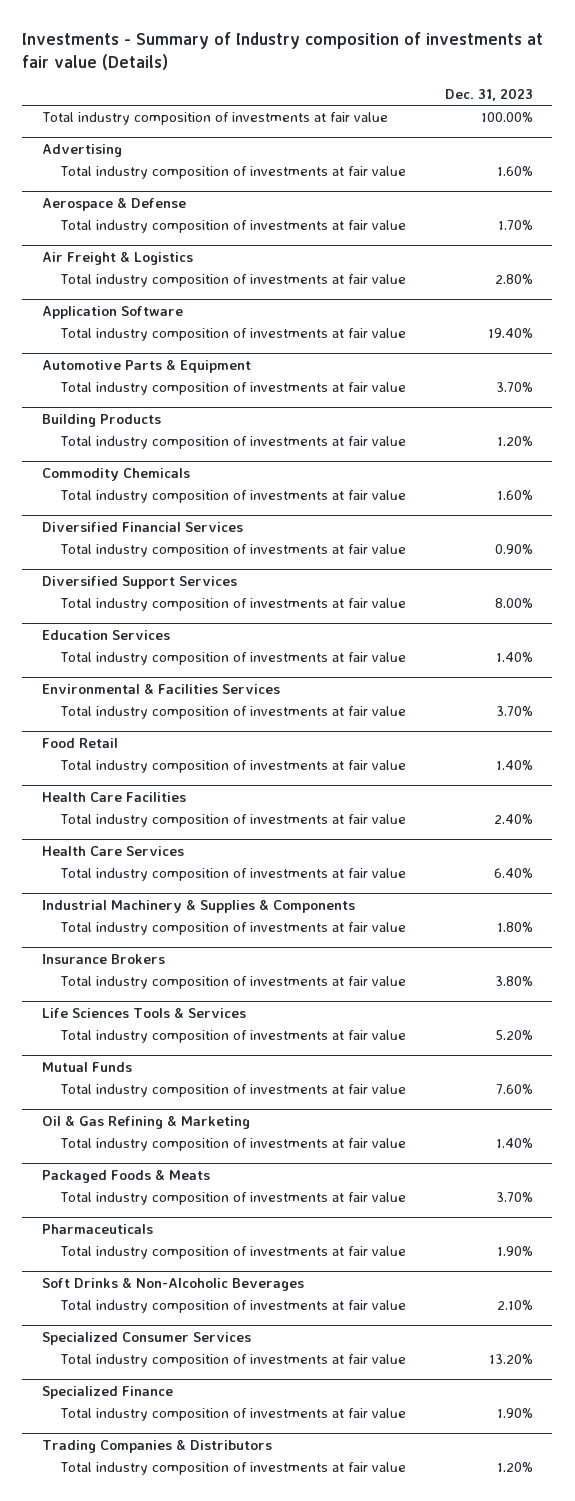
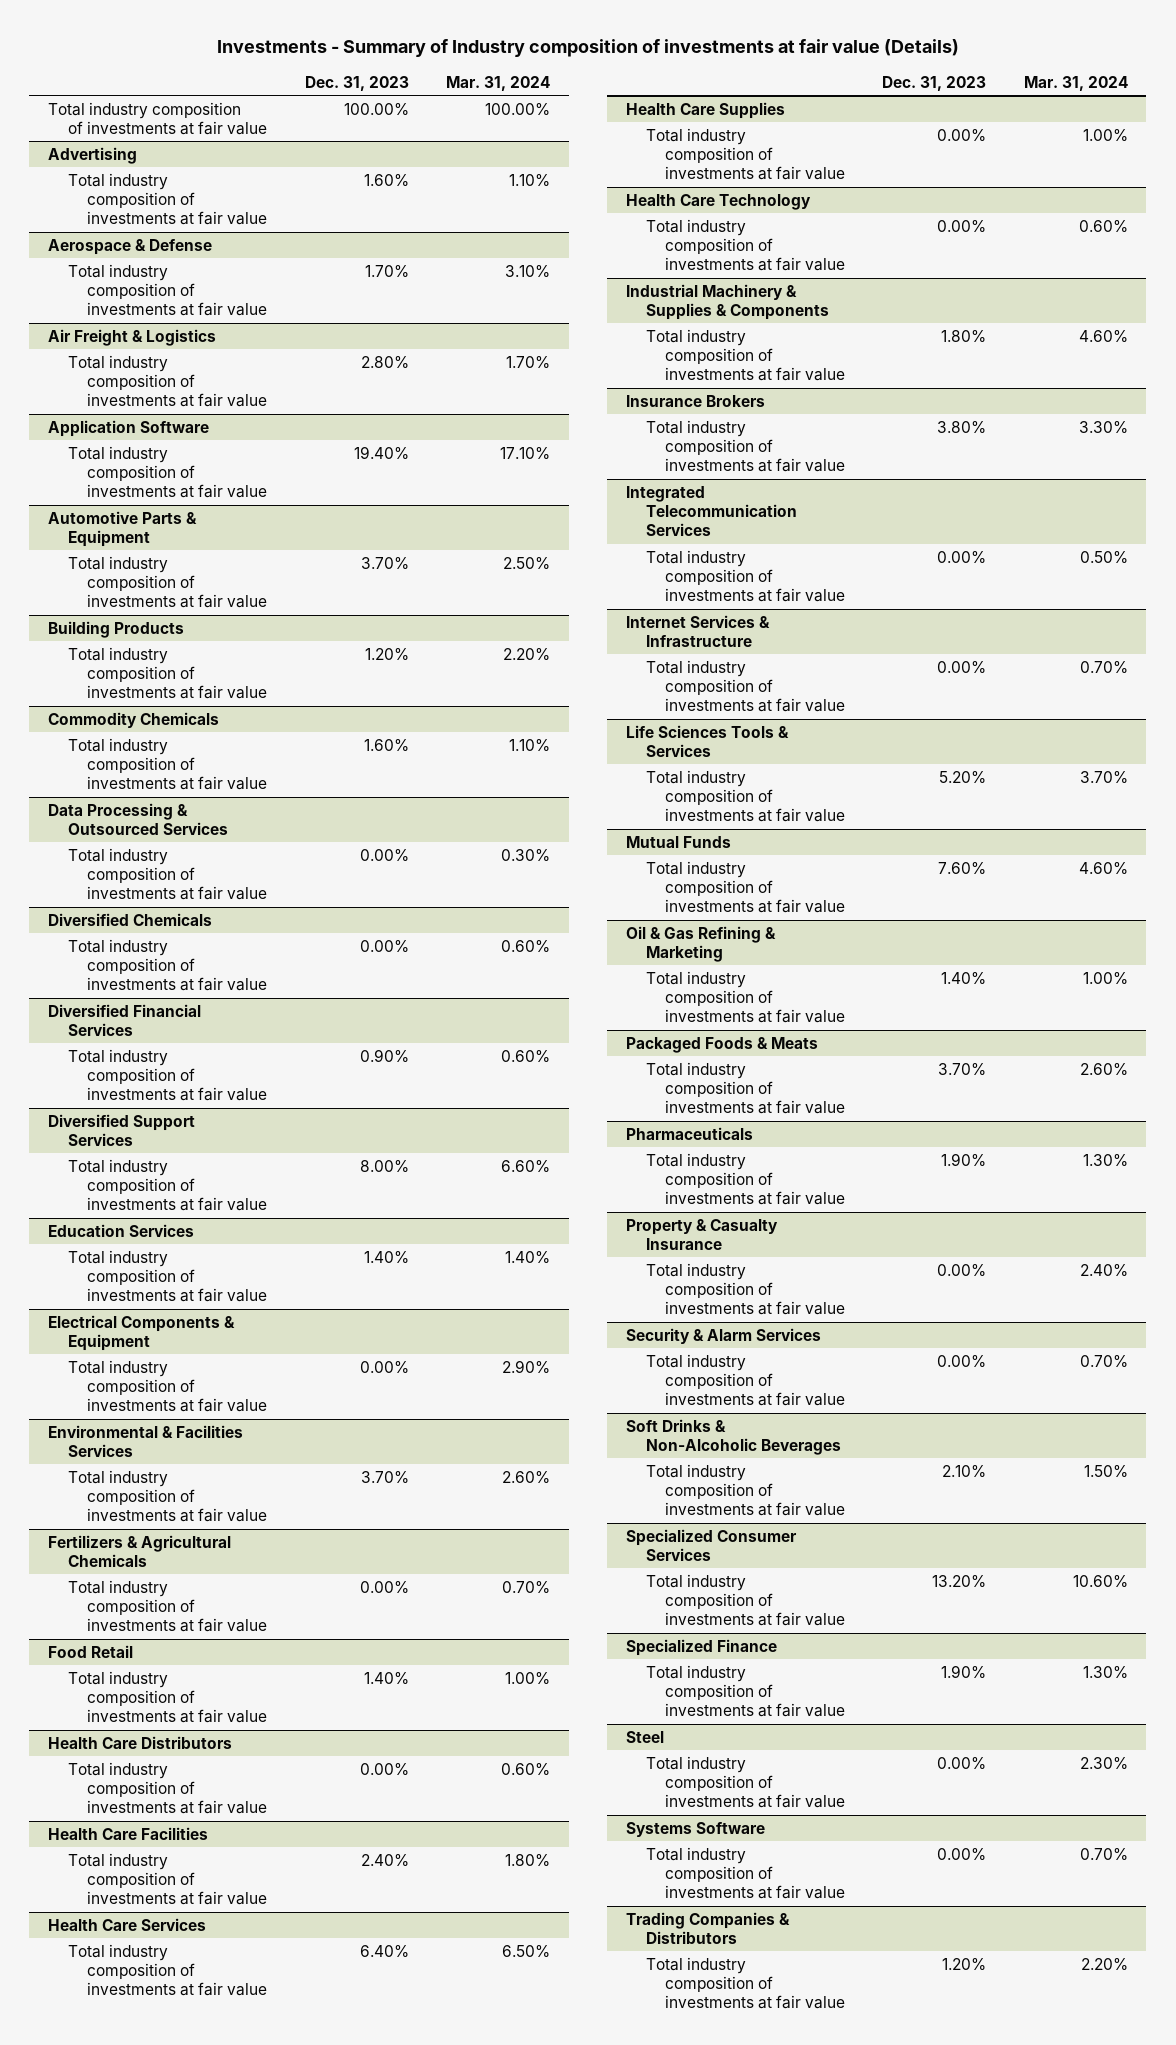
none -> [445,75,550,91] Mar. 31, 2024
none -> [48,802,228,835] Data Processing & Outsourced Services
none -> [67,847,268,901] Total industry composition of investments at fair value
none -> [48,912,213,926] Diversified Chemicals
none -> [67,938,268,992] Total industry composition of investments at fair value
none -> [48,1314,236,1351] Electrical Components & Equipment
none -> [67,1359,268,1413] Total industry composition of investments at fair value
none -> [48,1534,232,1567] Fertilizers & Agricultural Chemicals
none -> [67,1579,268,1633] Total industry composition of investments at fair value
none -> [48,1735,233,1749] Health Care Distributors
none -> [67,1761,268,1815] Total industry composition of investments at fair value
none -> [625,101,785,119] Health Care Supplies
none -> [645,127,846,181] Total industry composition of investments at fair value
none -> [625,193,811,210] Health Care Technology
none -> [645,218,846,272] Total industry composition of investments at fair value
none -> [625,485,797,537] Integrated Telecommunication Services
none -> [645,549,846,603] Total industry composition of investments at fair value
none -> [625,614,770,647] Internet Services & Infrastructure
none -> [645,659,846,713] Total industry composition of investments at fair value
none -> [625,1218,778,1250] Property & Casualty Insurance
none -> [645,1262,846,1316] Total industry composition of investments at fair value
none -> [625,1327,821,1344] Security & Alarm Services
none -> [645,1353,846,1407] Total industry composition of investments at fair value
none -> [625,1730,664,1743] Steel
none -> [645,1755,846,1809] Total industry composition of investments at fair value
none -> [625,1821,765,1837] Systems Software
none -> [645,1846,846,1900] Total industry composition of investments at fair value

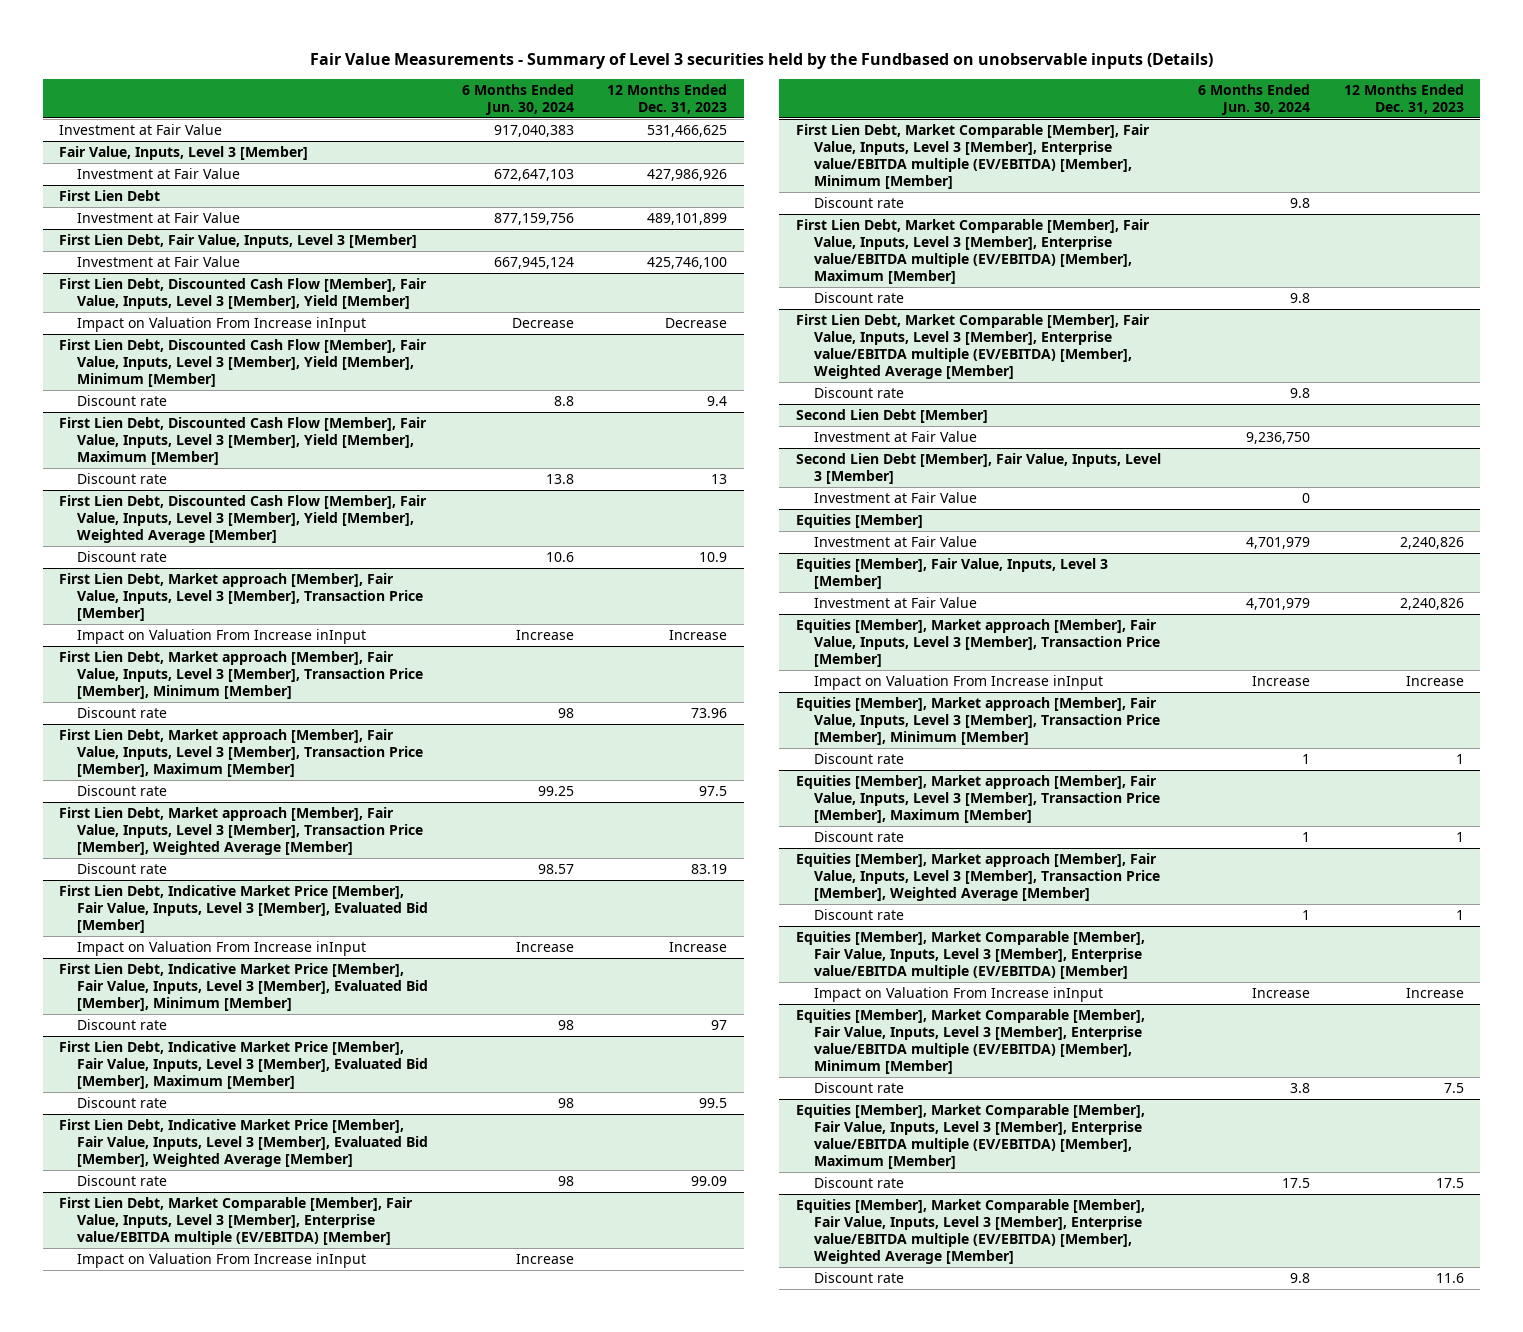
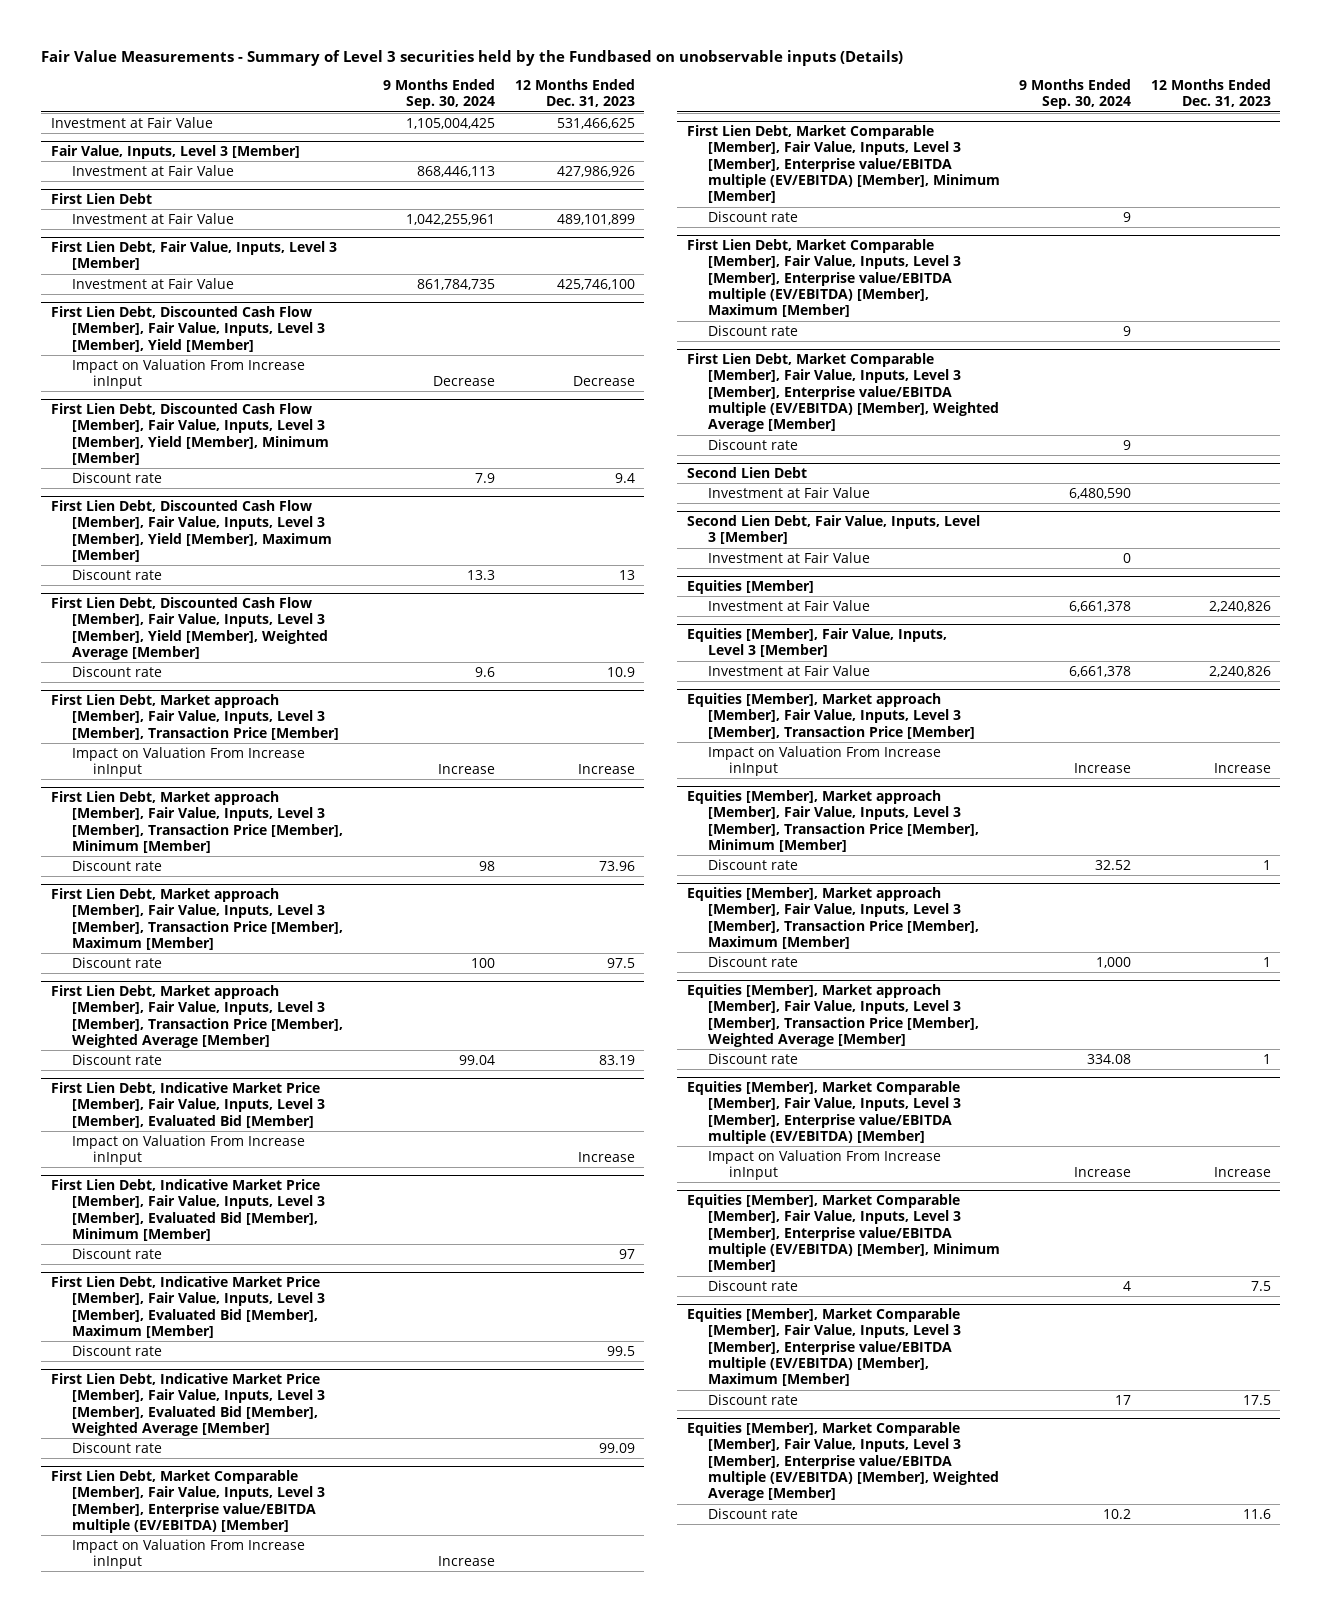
[461,83,574,115] 6 Months Ended Jun. 30, 2024 -> none
none -> [383,78,496,110] 9 Months Ended Sep. 30, 2024
[795,409,988,424] Second Lien Debt [Member] -> [687,466,808,478] Second Lien Debt
[795,453,1161,485] Second Lien Debt [Member], Fair Value, Inputs, Level 3 [Member] -> [687,514,981,545] Second Lien Debt, Fair Value, Inputs, Level 3 [Member]

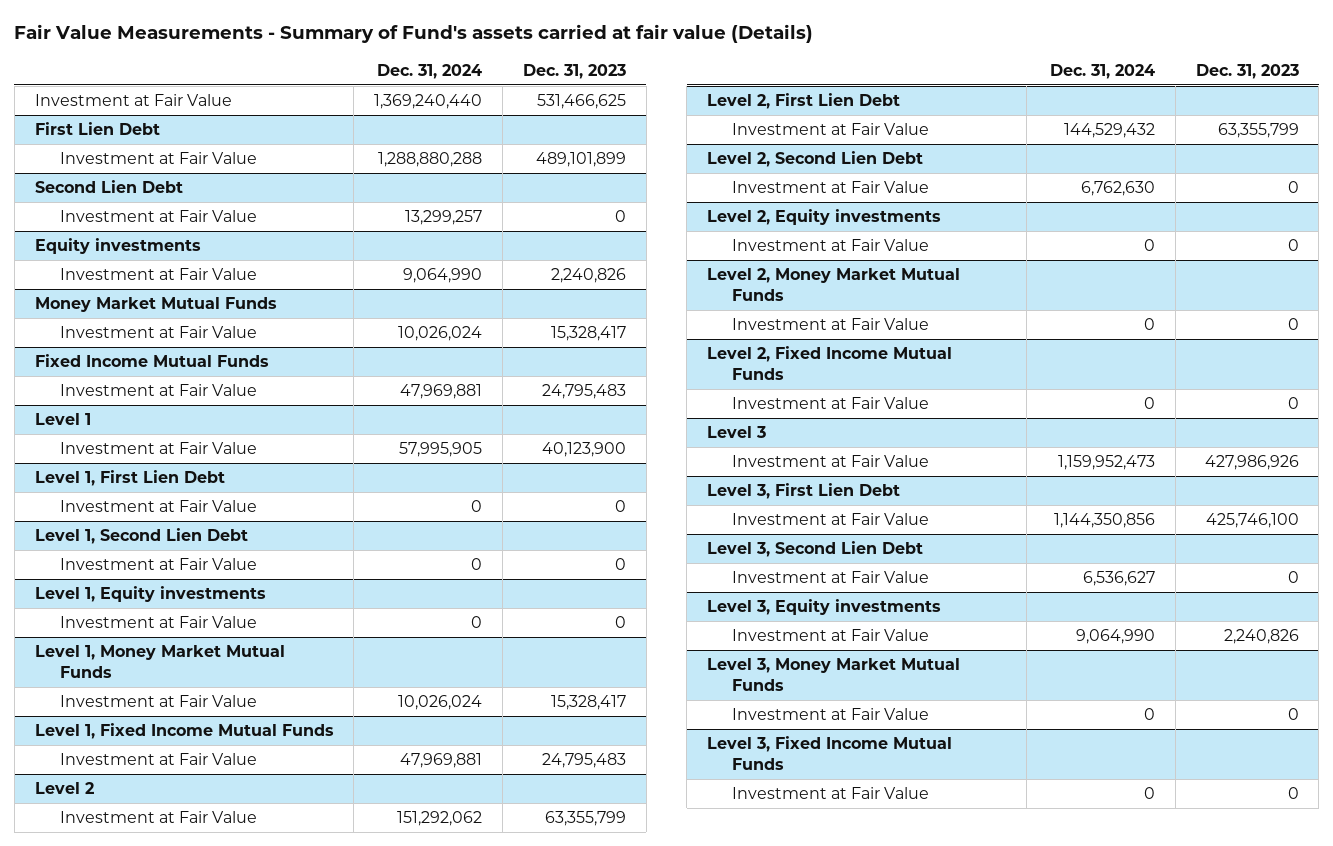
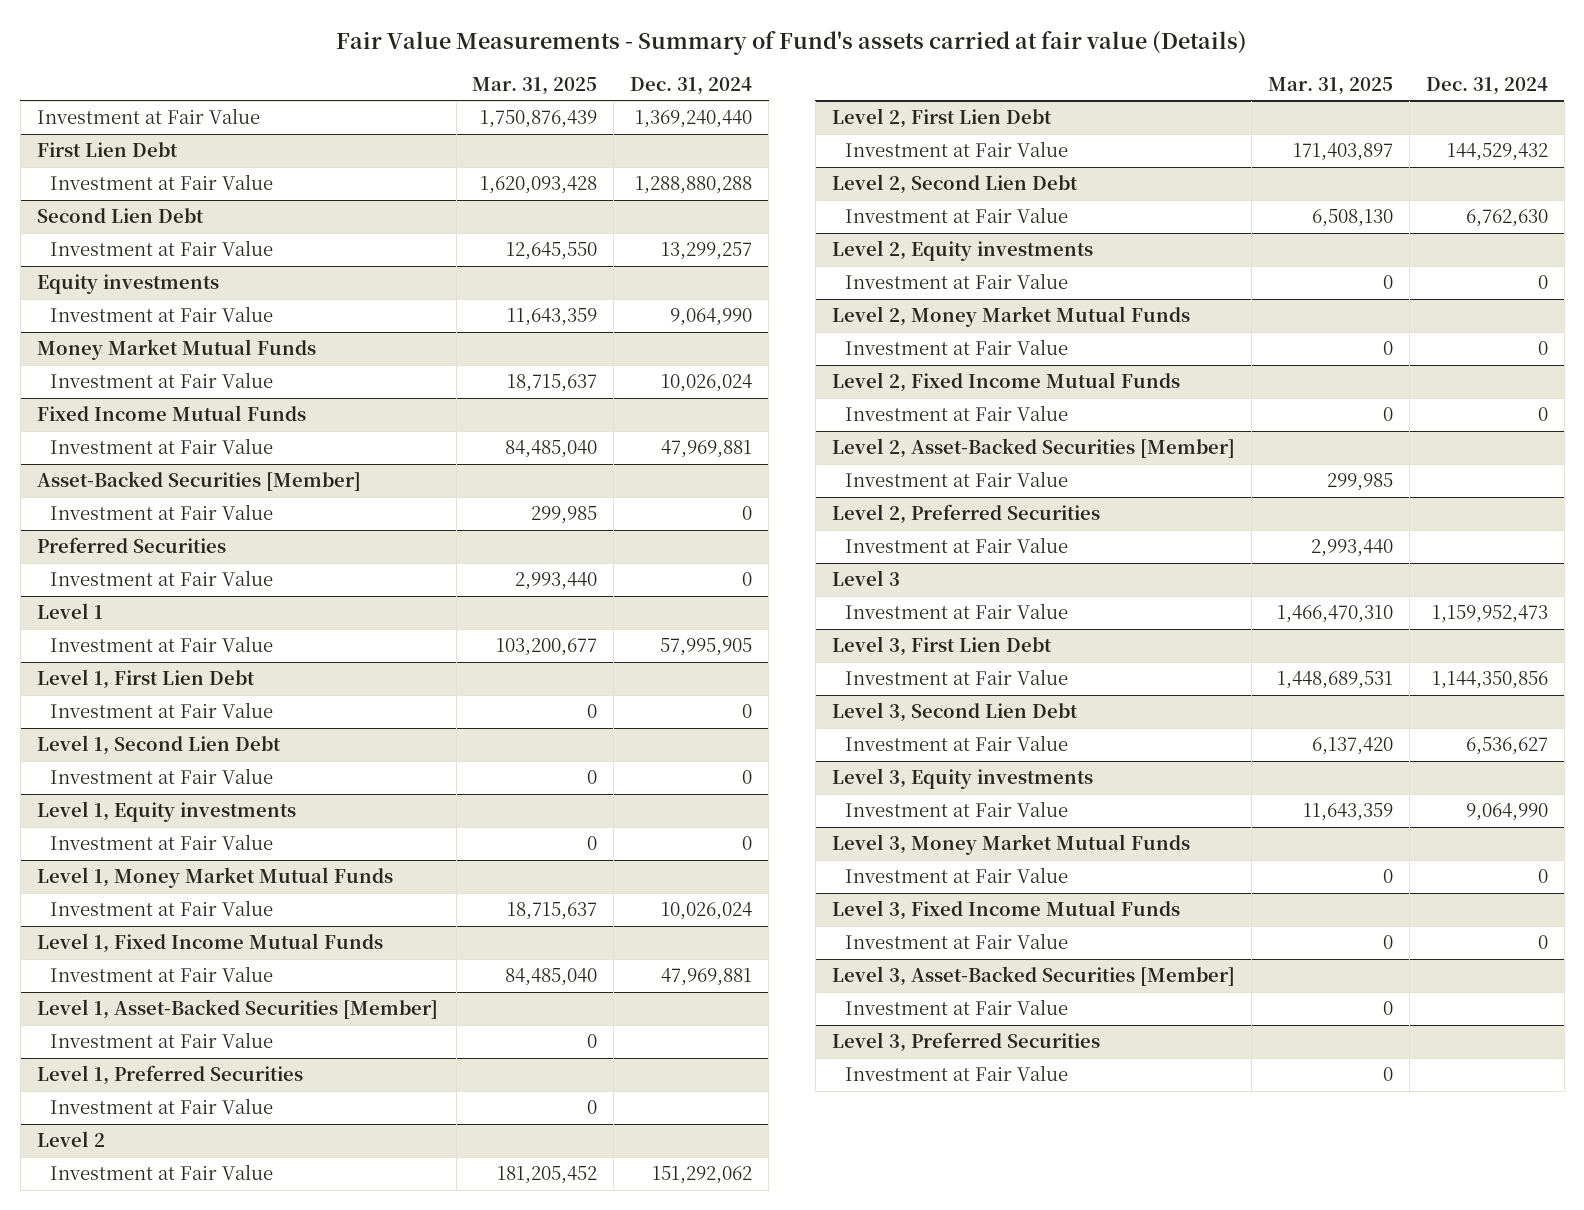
[522,63,626,79] Dec. 31, 2023 -> none
none -> [472,76,598,95] Mar. 31, 2025
none -> [36,471,361,492] Asset-Backed Securities [Member]
none -> [50,504,274,521] Investment at Fair Value
none -> [36,537,226,554] Preferred Securities
none -> [50,570,274,587] Investment at Fair Value
none -> [36,999,438,1020] Level 1, Asset-Backed Securities [Member]
none -> [50,1032,274,1049] Investment at Fair Value
none -> [36,1065,303,1086] Level 1, Preferred Securities
none -> [50,1098,274,1115] Investment at Fair Value
none -> [831,438,1235,459] Level 2, Asset-Backed Securities [Member]
none -> [845,471,1069,488] Investment at Fair Value
none -> [831,504,1100,525] Level 2, Preferred Securities
none -> [845,537,1069,554] Investment at Fair Value
none -> [831,966,1235,987] Level 3, Asset-Backed Securities [Member]
none -> [845,999,1069,1016] Investment at Fair Value
none -> [831,1032,1100,1053] Level 3, Preferred Securities
none -> [845,1065,1069,1082] Investment at Fair Value

